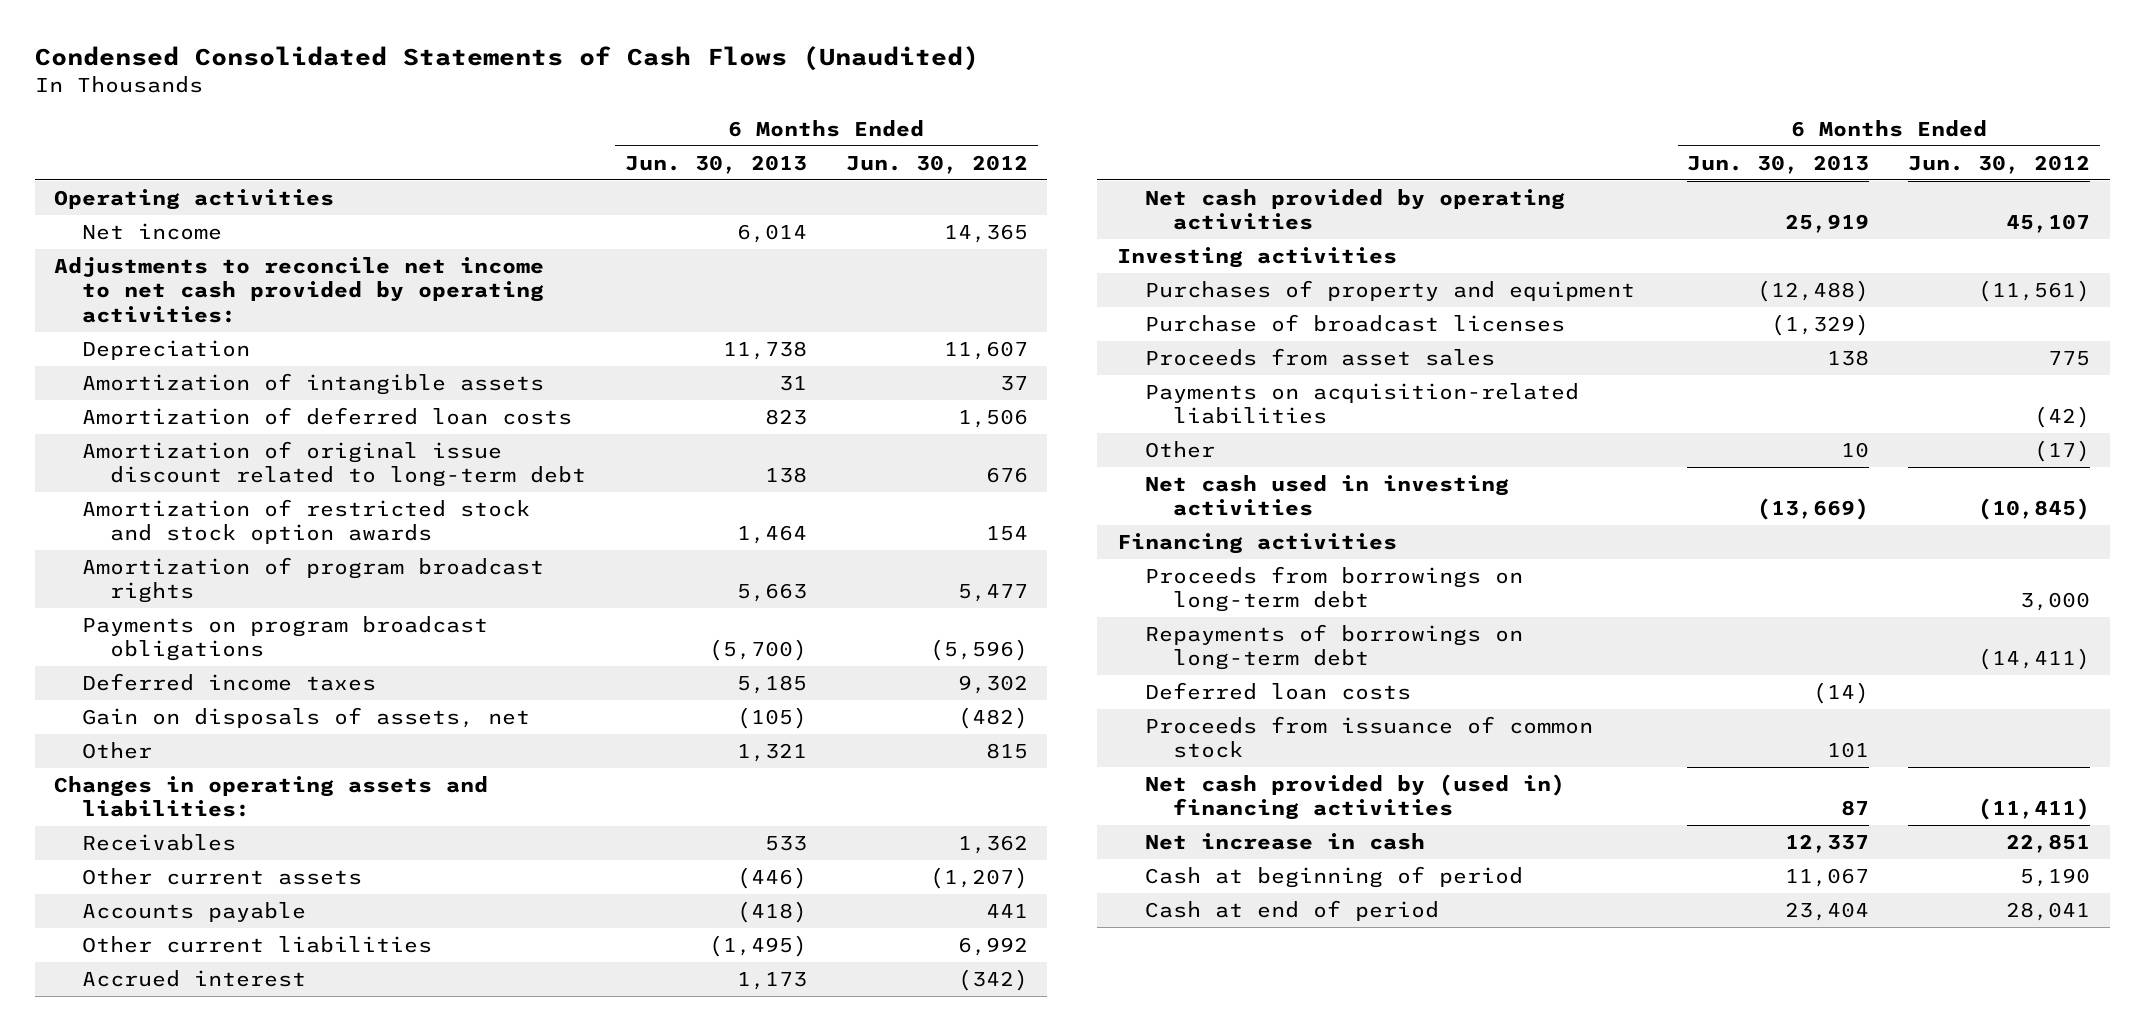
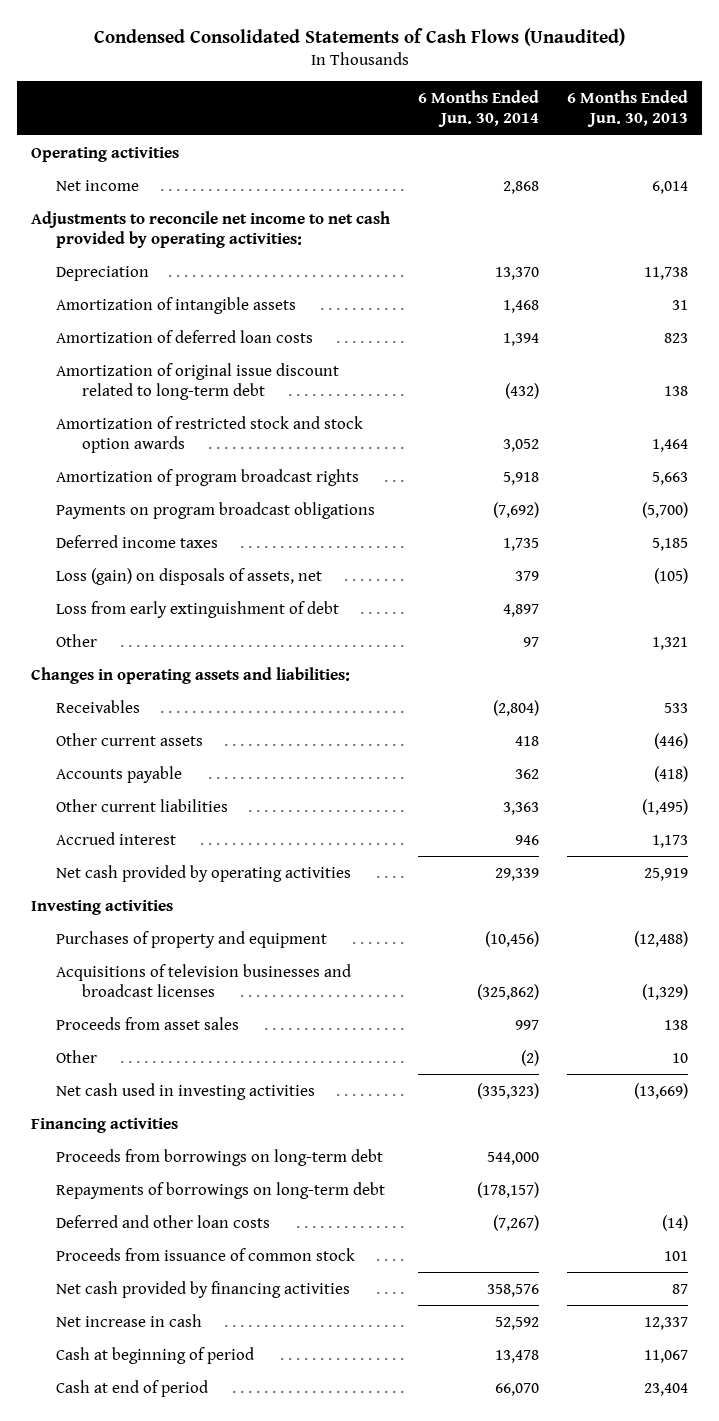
[845,154,1028,174] Jun. 30, 2012 -> none
none -> [418,90,540,128] 6 Months Ended Jun. 30, 2014
[82,706,531,728] Gain on disposals of assets, net -> [56,567,323,585] Loss (gain) on disposals of assets, net
none -> [56,600,340,618] Loss from early extinguishment of debt
[1144,313,1565,332] Purchase of broadcast licenses -> [56,963,352,997] Acquisitions of television businesses and broadcast licenses
[1144,382,1579,425] Payments on acquisition-related liabilities -> none
[1144,681,1411,700] Deferred loan costs -> [56,1214,271,1228] Deferred and other loan costs
[1144,773,1565,821] Net cash provided by (used in) financing activities -> [56,1280,351,1298] Net cash provided by financing activities

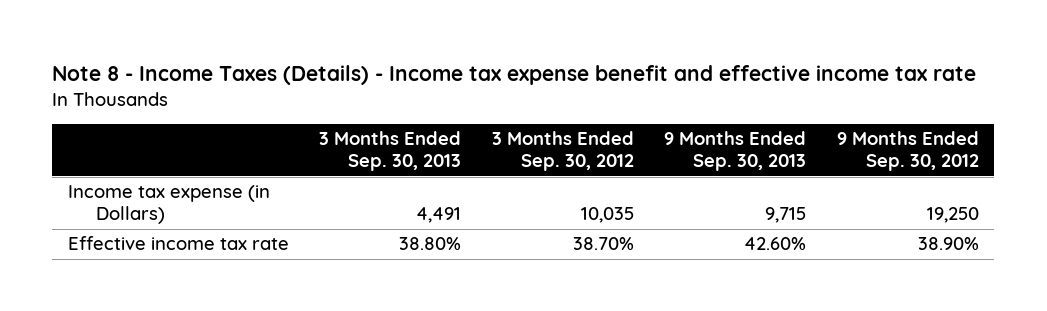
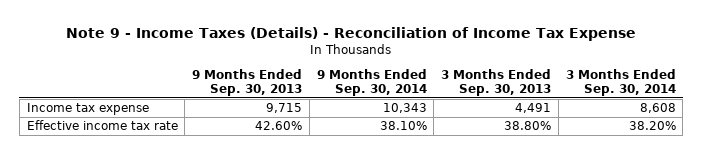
[52,64,977,85] Note 8 - Income Taxes (Details) - Income tax expense benefit and effective income tax rate -> [66,26,637,41] Note 9 - Income Taxes (Details) - Reconciliation of Income Tax Expense
[491,131,634,172] 3 Months Ended Sep. 30, 2012 -> none
[837,131,980,172] 9 Months Ended Sep. 30, 2012 -> none
none -> [316,69,427,97] 9 Months Ended Sep. 30, 2014
none -> [565,69,676,97] 3 Months Ended Sep. 30, 2014
[67,185,270,225] Income tax expense (in Dollars) -> [26,103,149,116] Income tax expense

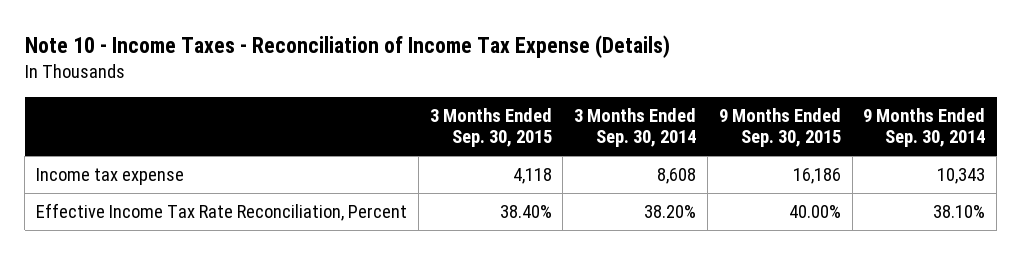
[66,26,637,41] Note 9 - Income Taxes (Details) - Reconciliation of Income Tax Expense -> [24,35,670,59] Note 10 - Income Taxes - Reconciliation of Income Tax Expense (Details)
[192,69,303,97] 9 Months Ended Sep. 30, 2013 -> none
[441,69,552,97] 3 Months Ended Sep. 30, 2013 -> none
none -> [429,107,552,148] 3 Months Ended Sep. 30, 2015
none -> [718,107,841,148] 9 Months Ended Sep. 30, 2015
[26,120,178,131] Effective income tax rate -> [35,202,407,221] Effective Income Tax Rate Reconciliation, Percent

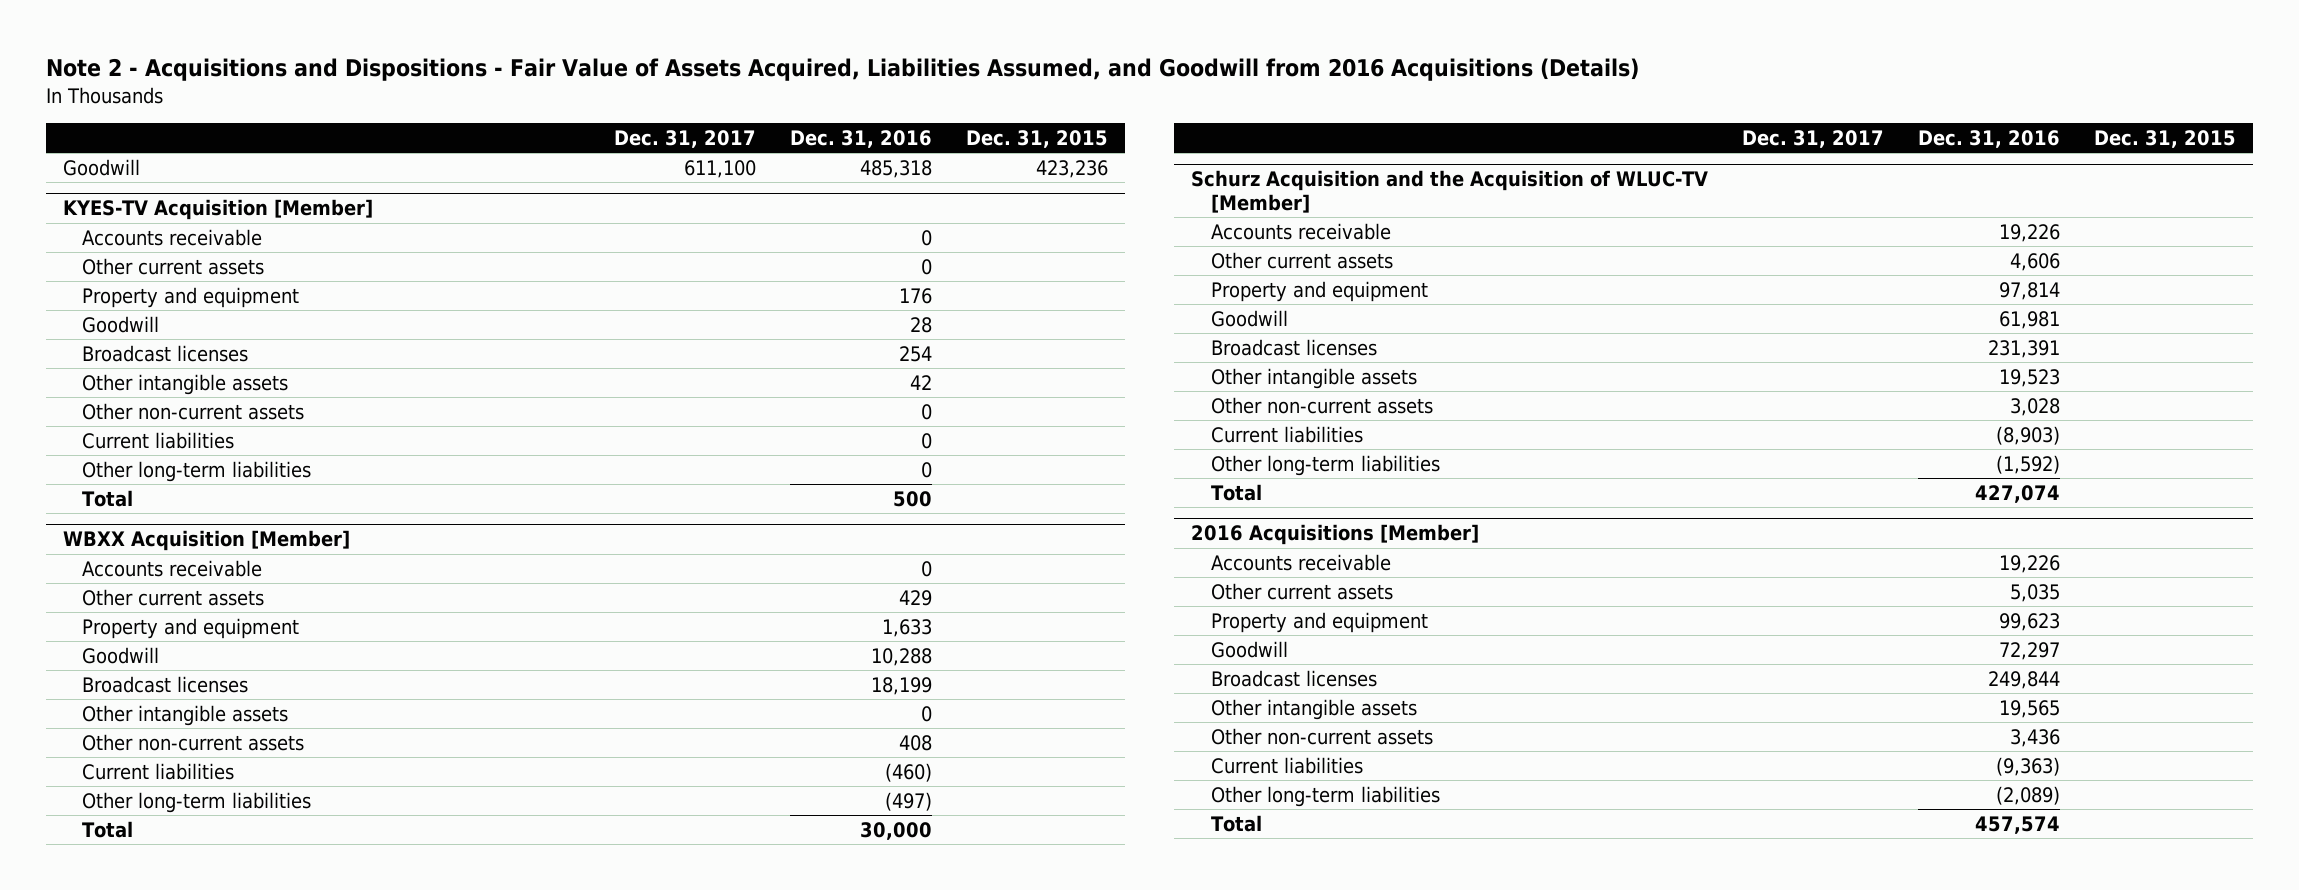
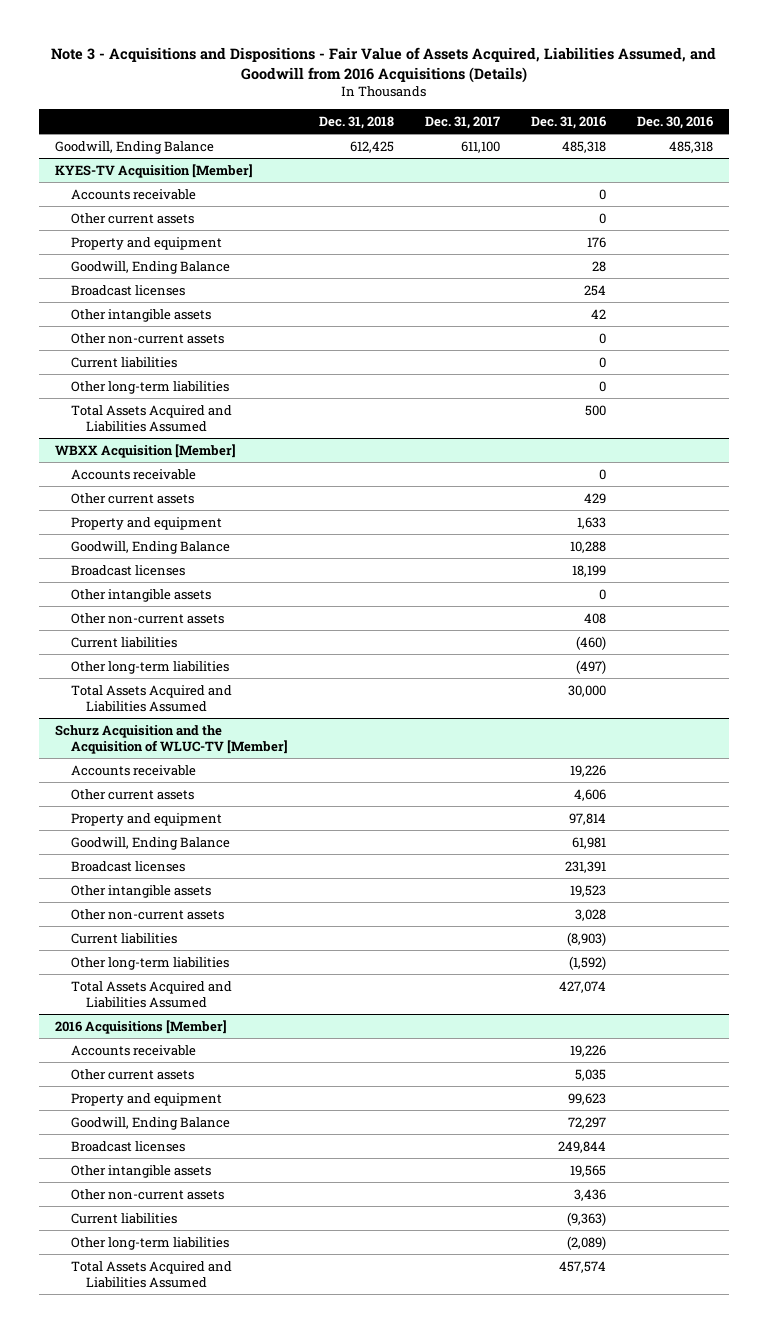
[45,58,1639,82] Note 2 - Acquisitions and Dispositions - Fair Value of Assets Acquired, Liabilities Assumed, and Goodwill from 2016 Acquisitions (Details) -> [50,47,716,84] Note 3 - Acquisitions and Dispositions - Fair Value of Assets Acquired, Liabilities Assumed, and Goodwill from 2016 Acquisitions (Details)
[965,129,1108,148] Dec. 31, 2015 -> none
none -> [318,115,394,129] Dec. 31, 2018
none -> [636,115,713,129] Dec. 30, 2016
[62,158,140,176] Goodwill -> [54,140,214,154] Goodwill, Ending Balance
[82,315,160,333] Goodwill -> [70,260,230,274] Goodwill, Ending Balance
[82,489,134,507] Total -> [70,404,232,433] Total Assets Acquired and Liabilities Assumed
[82,646,160,664] Goodwill -> [70,540,230,554] Goodwill, Ending Balance
[82,820,134,838] Total -> [70,684,232,713] Total Assets Acquired and Liabilities Assumed
[1210,309,1288,327] Goodwill -> [70,836,230,850] Goodwill, Ending Balance
[1210,483,1262,501] Total -> [70,980,232,1009] Total Assets Acquired and Liabilities Assumed
[1210,640,1288,658] Goodwill -> [70,1116,230,1130] Goodwill, Ending Balance
[1210,814,1262,832] Total -> [70,1260,232,1289] Total Assets Acquired and Liabilities Assumed

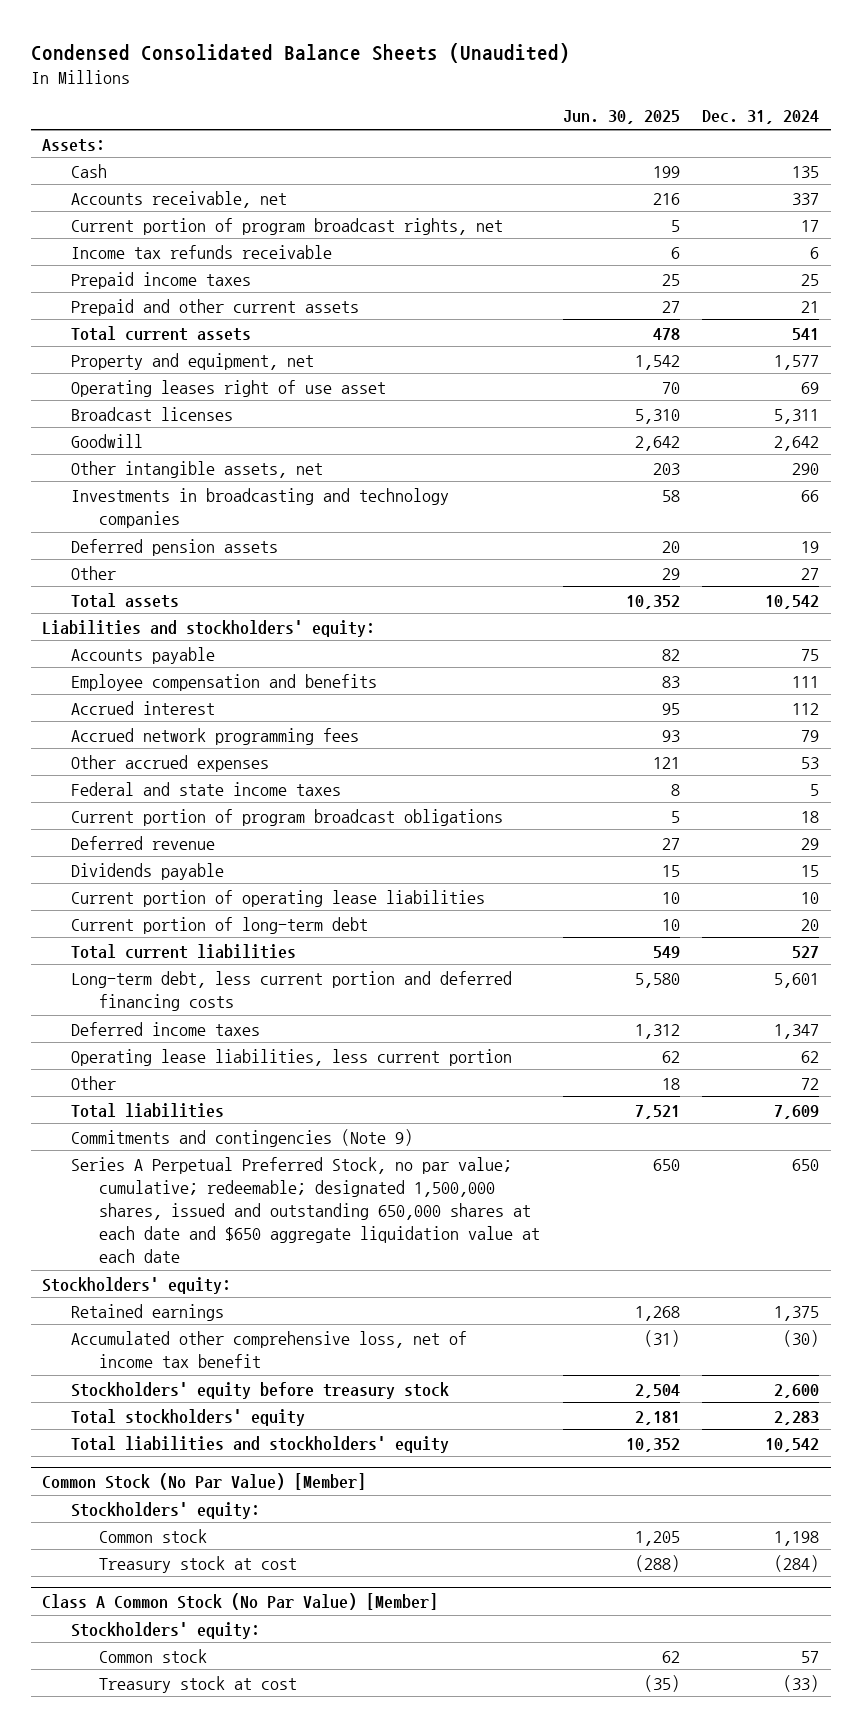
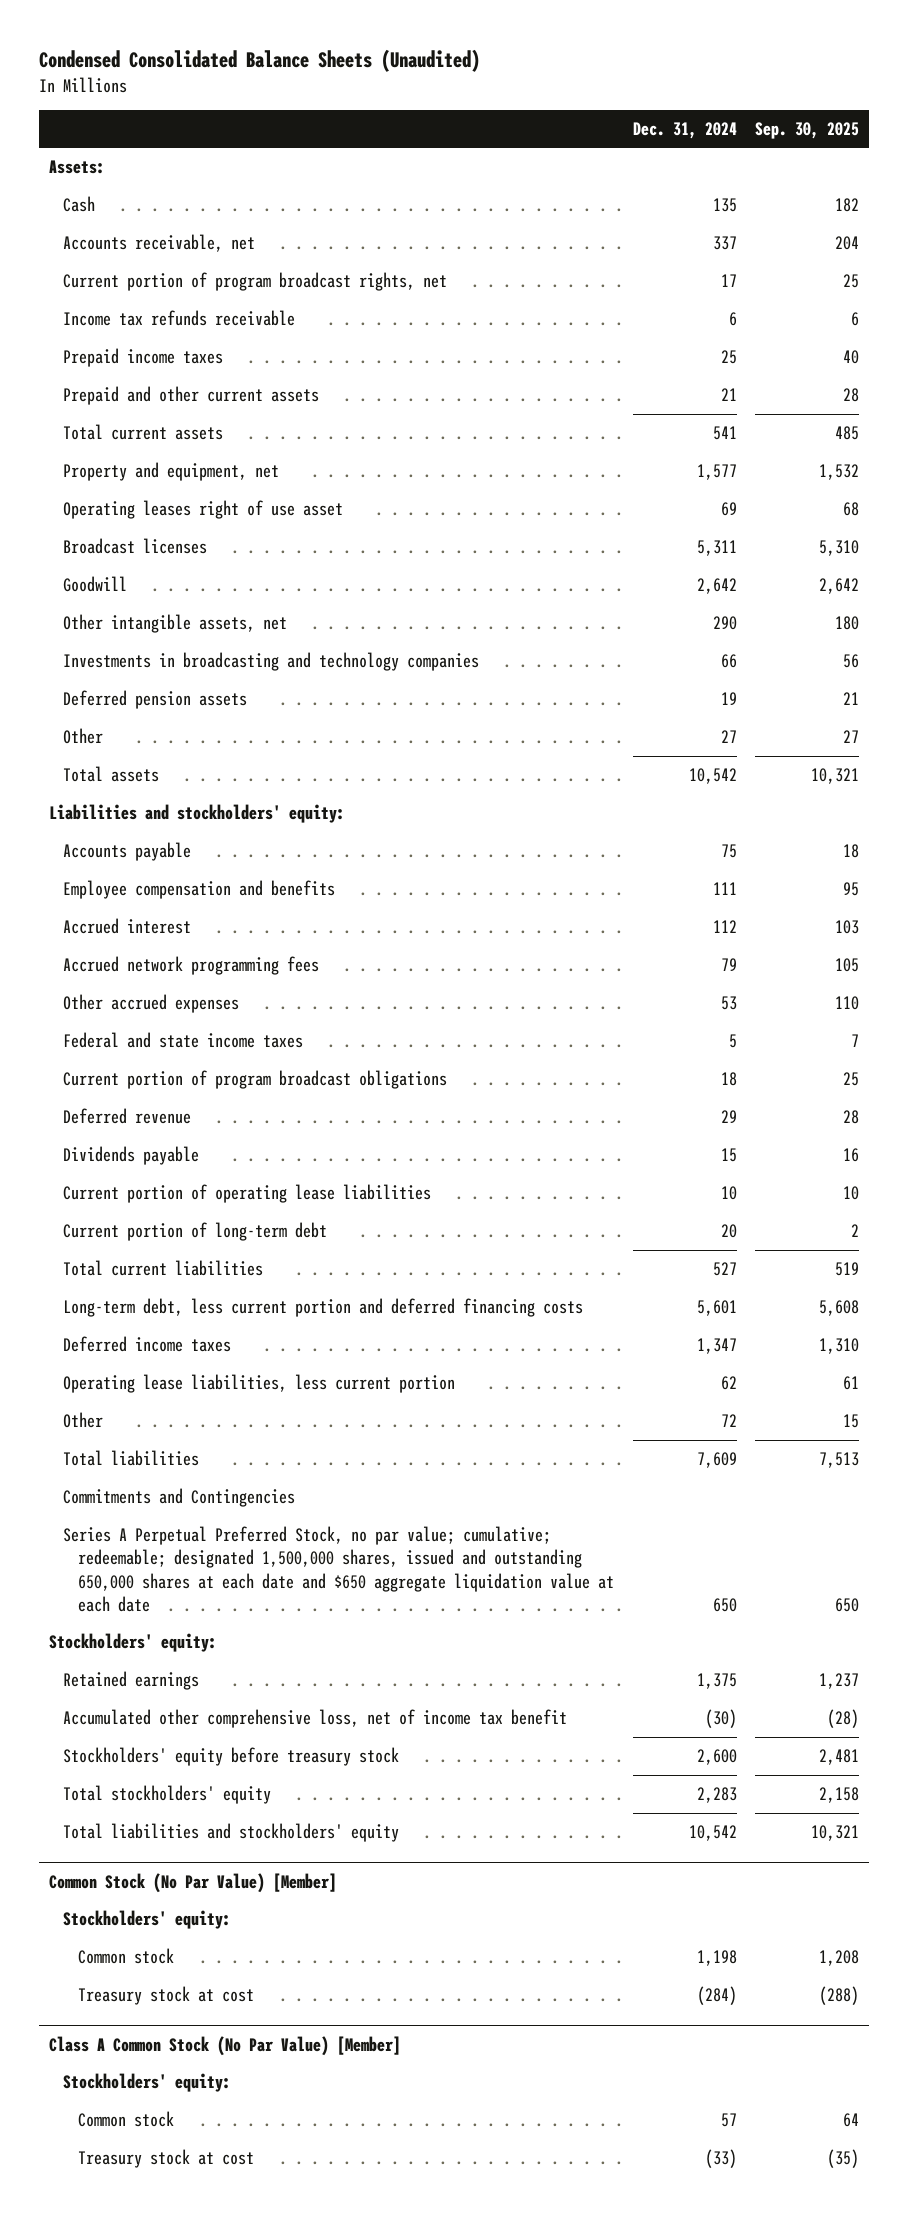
[562,110,680,125] Jun. 30, 2025 -> none
none -> [755,121,860,139] Sep. 30, 2025
[70,1128,413,1147] Commitments and contingencies (Note 9) -> [63,1488,296,1508] Commitments and Contingencies

